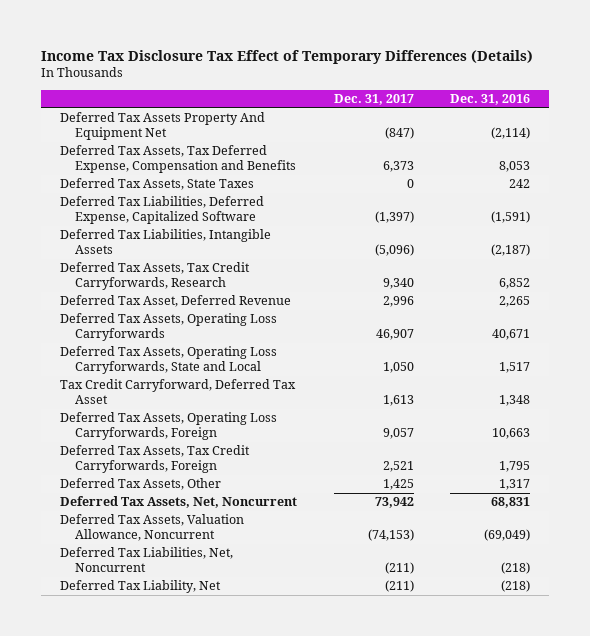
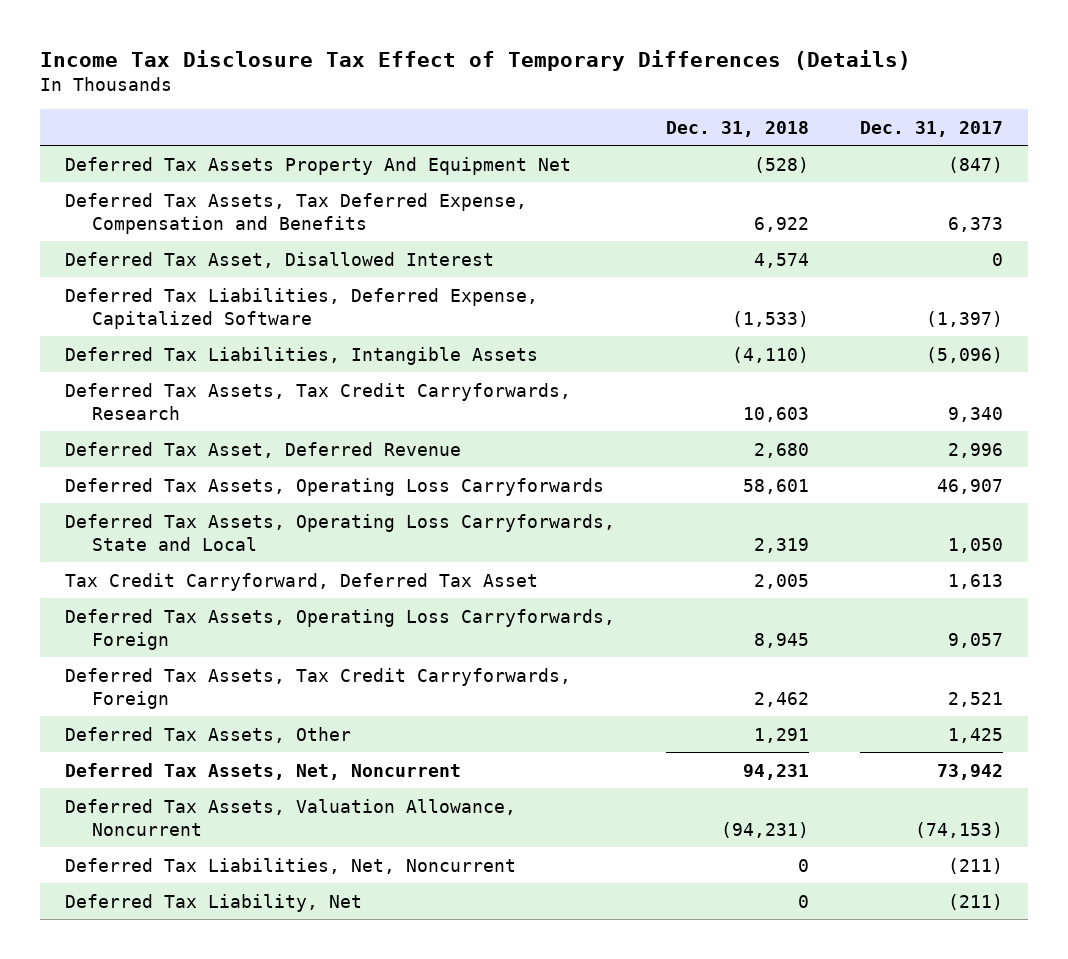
[450,94,531,106] Dec. 31, 2016 -> none
none -> [665,120,809,137] Dec. 31, 2018
[59,178,254,191] Deferred Tax Assets, State Taxes -> [65,251,495,268] Deferred Tax Asset, Disallowed Interest

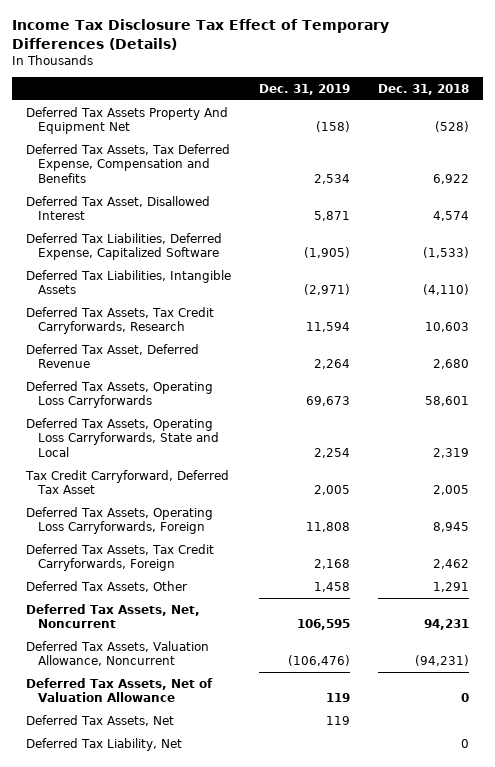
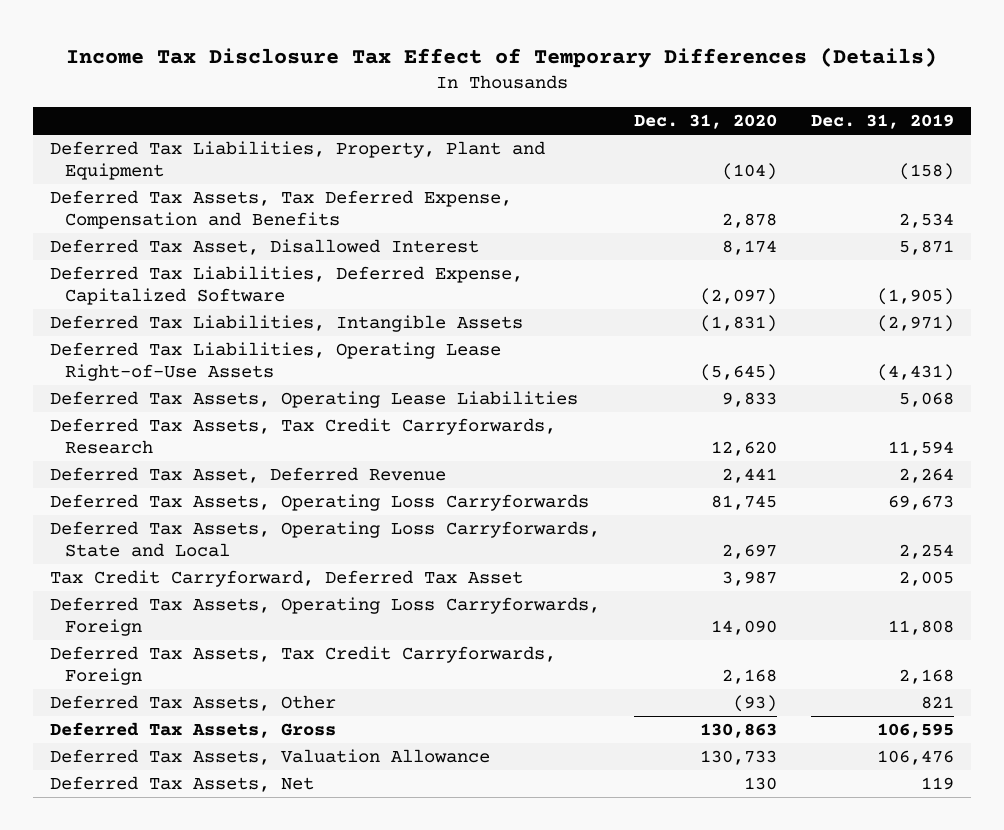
[378,83,470,95] Dec. 31, 2018 -> none
none -> [634,114,778,130] Dec. 31, 2020
[25,106,228,135] Deferred Tax Assets Property And Equipment Net -> [50,140,546,181] Deferred Tax Liabilities, Property, Plant and Equipment
none -> [50,341,502,382] Deferred Tax Liabilities, Operating Lease Right-of-Use Assets
none -> [50,390,579,408] Deferred Tax Assets, Operating Lease Liabilities
[25,677,213,703] Deferred Tax Assets, Net of Valuation Allowance -> none
[314,581,351,592] 1,458 -> [920,695,954,709] 821
[25,603,200,629] Deferred Tax Assets, Net, Noncurrent -> [50,721,337,738] Deferred Tax Assets, Gross
[25,640,209,667] Deferred Tax Assets, Valuation Allowance, Noncurrent -> [50,748,491,765] Deferred Tax Assets, Valuation Allowance
[288,655,351,667] (106,476) -> [876,749,954,765] 106,476
[25,737,182,751] Deferred Tax Liability, Net -> none

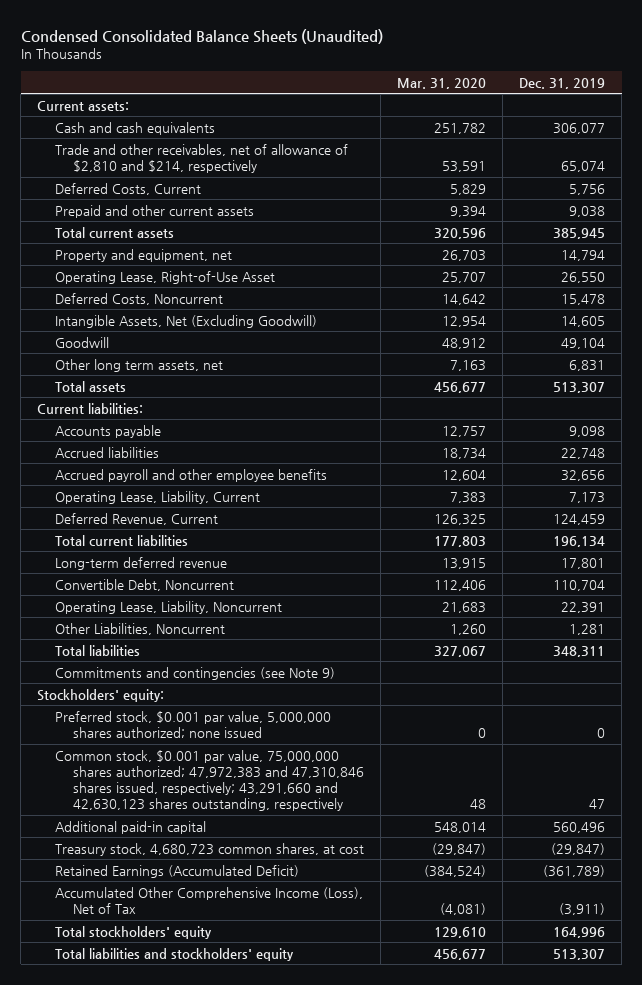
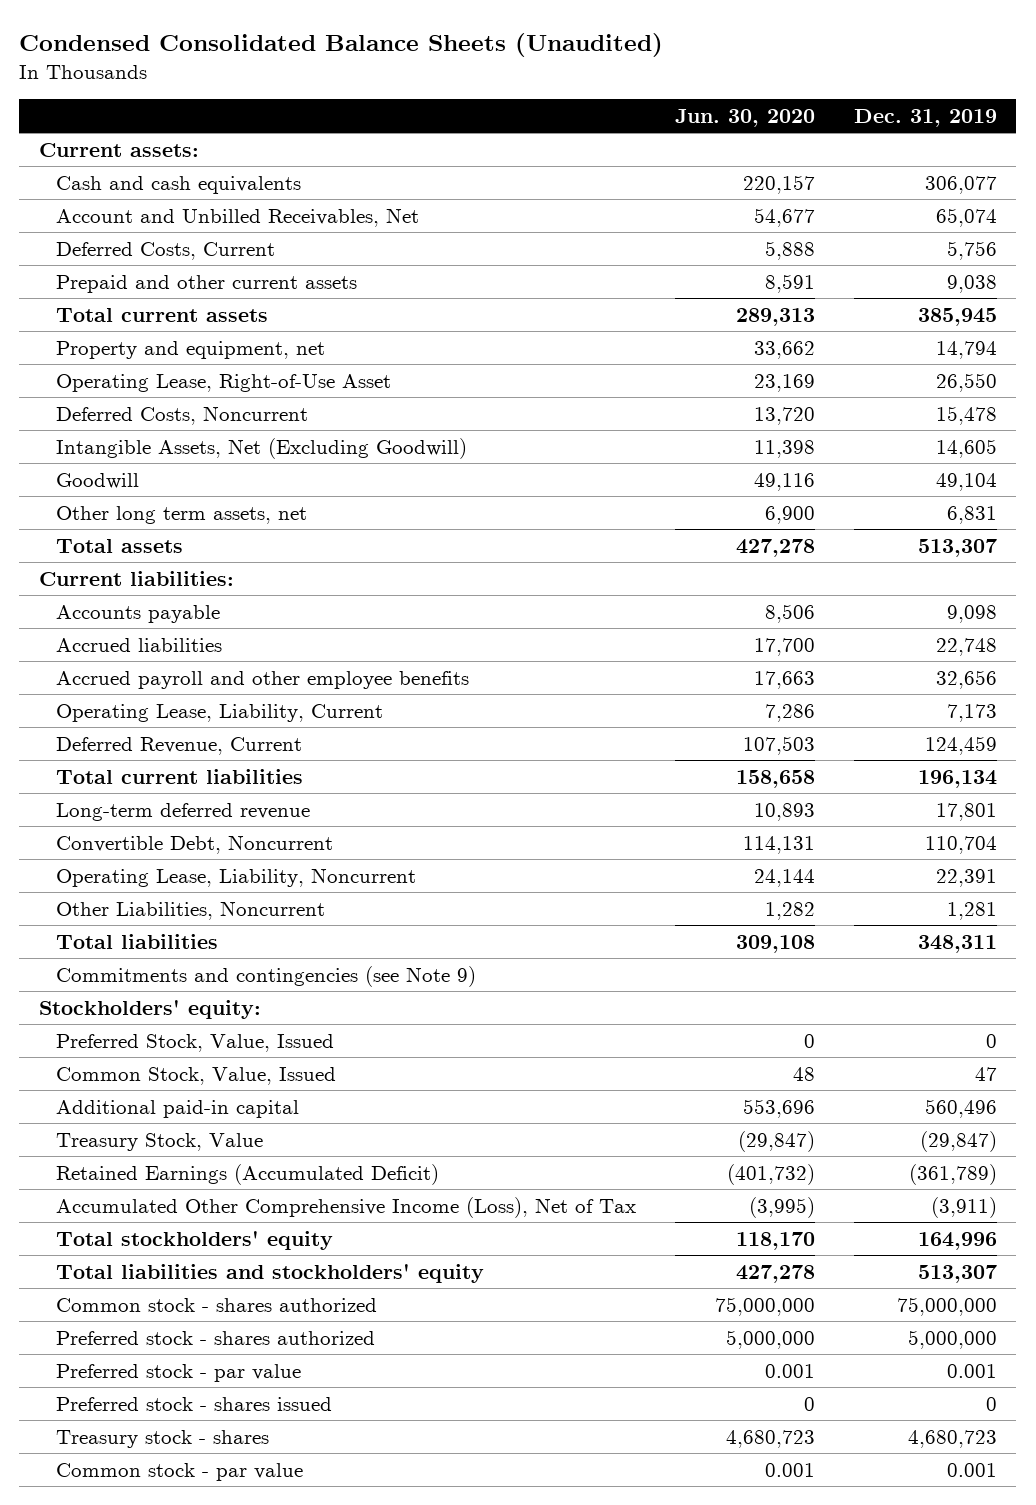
[397,77,487,89] Mar. 31, 2020 -> none
none -> [674,108,815,127] Jun. 30, 2020
[55,143,349,173] Trade and other receivables, net of allowance of $2,810 and $214, respectively -> [56,207,420,227] Account and Unbilled Receivables, Net
[55,710,332,738] Preferred stock, $0.001 par value, 5,000,000 shares authorized; none issued -> [56,1033,335,1052] Preferred Stock, Value, Issued
[55,749,364,811] Common stock, $0.001 par value, 75,000,000 shares authorized; 47,972,383 and 47,310,846 shares issued, respectively; 43,291,660 and 42,630,123 shares outstanding, respectively -> [56,1066,337,1085] Common Stock, Value, Issued
[55,842,365,856] Treasury stock, 4,680,723 common shares, at cost -> [56,1132,264,1151] Treasury Stock, Value
none -> [56,1297,378,1312] Common stock - shares authorized
none -> [56,1330,376,1345] Preferred stock - shares authorized
none -> [56,1363,302,1382] Preferred stock - par value
none -> [56,1396,333,1411] Preferred stock - shares issued
none -> [56,1429,270,1448] Treasury stock - shares
none -> [56,1462,304,1481] Common stock - par value

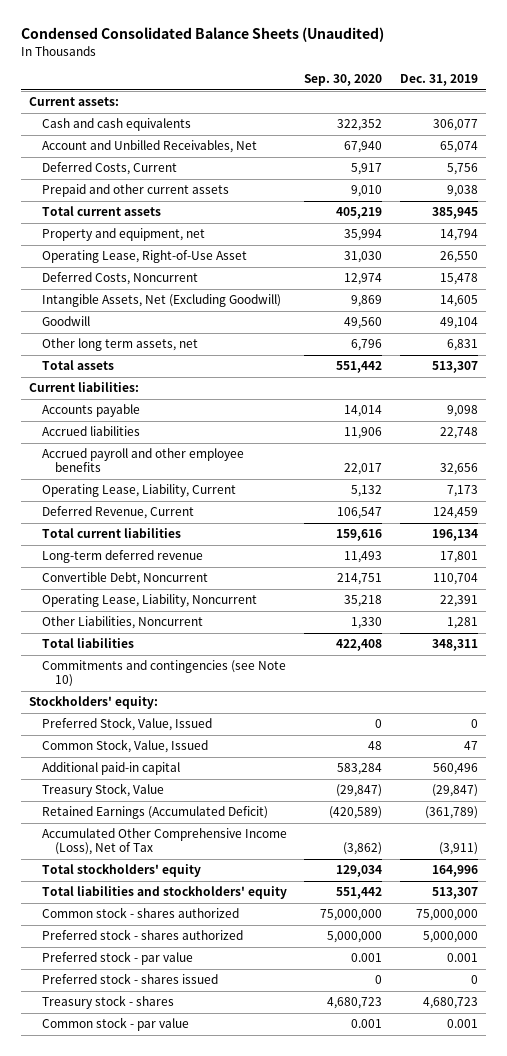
[674,108,815,127] Jun. 30, 2020 -> none
none -> [304,74,383,87] Sep. 30, 2020
[56,965,477,987] Commitments and contingencies (see Note 9) -> [41,660,286,688] Commitments and contingencies (see Note 10)

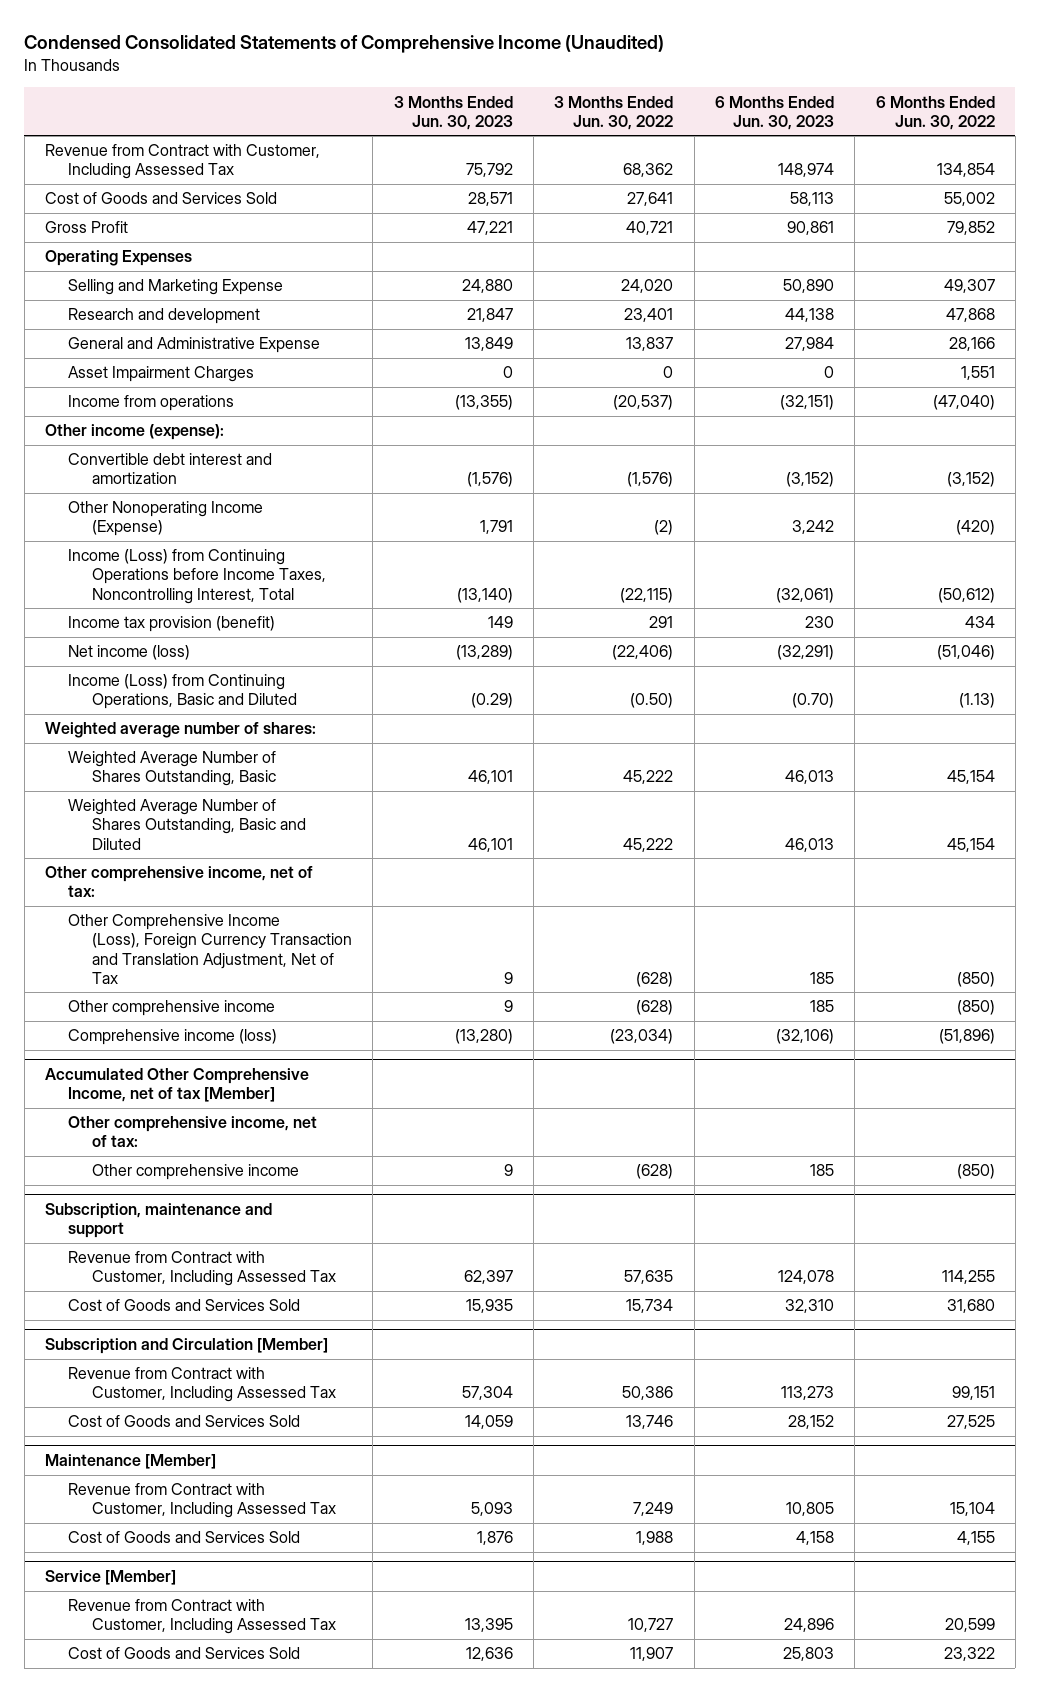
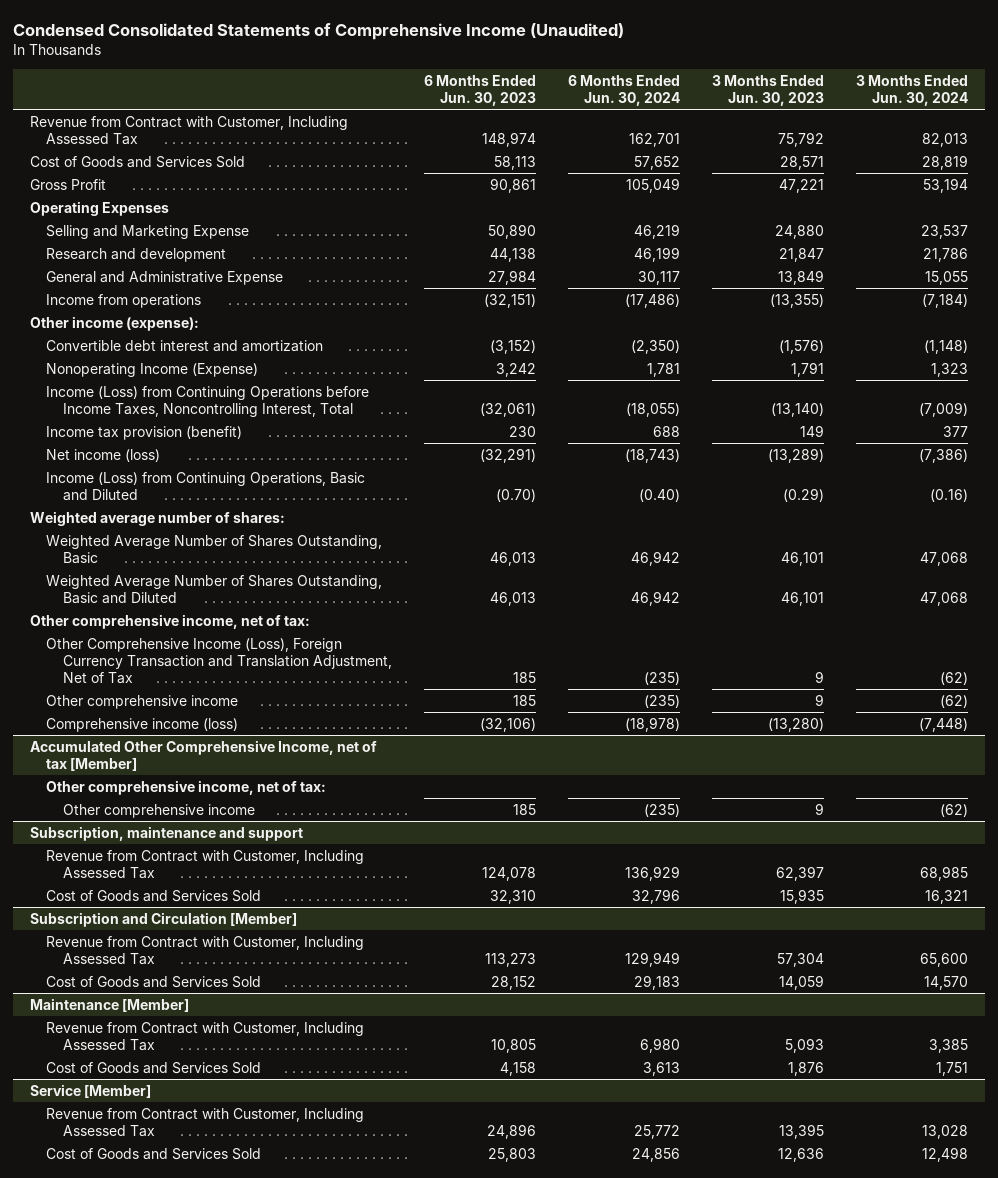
[554,95,674,130] 3 Months Ended Jun. 30, 2022 -> none
[875,95,995,130] 6 Months Ended Jun. 30, 2022 -> none
none -> [568,74,681,106] 6 Months Ended Jun. 30, 2024
none -> [856,74,969,106] 3 Months Ended Jun. 30, 2024
[68,366,255,383] Asset Impairment Charges -> none
[68,501,264,537] Other Nonoperating Income (Expense) -> [46,362,259,377] Nonoperating Income (Expense)

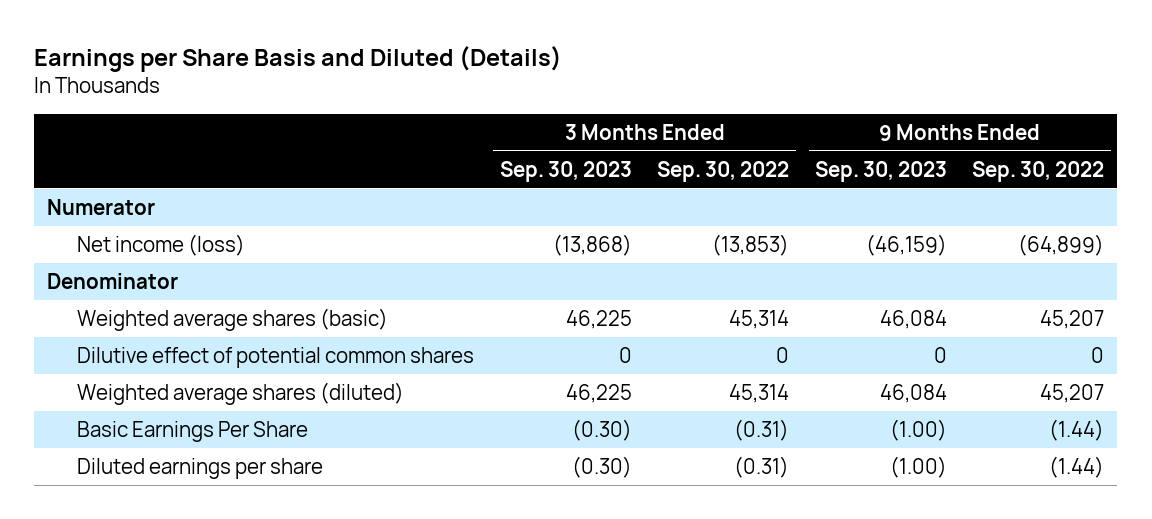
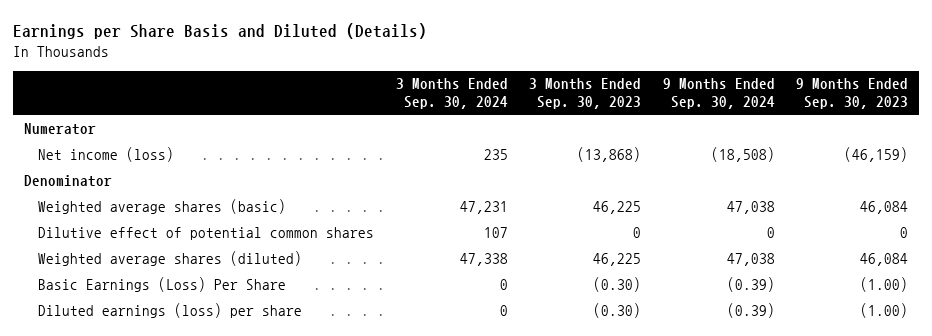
[657,160,790,182] Sep. 30, 2022 -> none
[972,160,1105,182] Sep. 30, 2022 -> none
none -> [395,78,508,110] 3 Months Ended Sep. 30, 2024
none -> [662,78,775,110] 9 Months Ended Sep. 30, 2024
[77,421,309,443] Basic Earnings Per Share -> [37,276,286,292] Basic Earnings (Loss) Per Share
[77,458,324,480] Diluted earnings per share -> [37,302,302,318] Diluted earnings (loss) per share

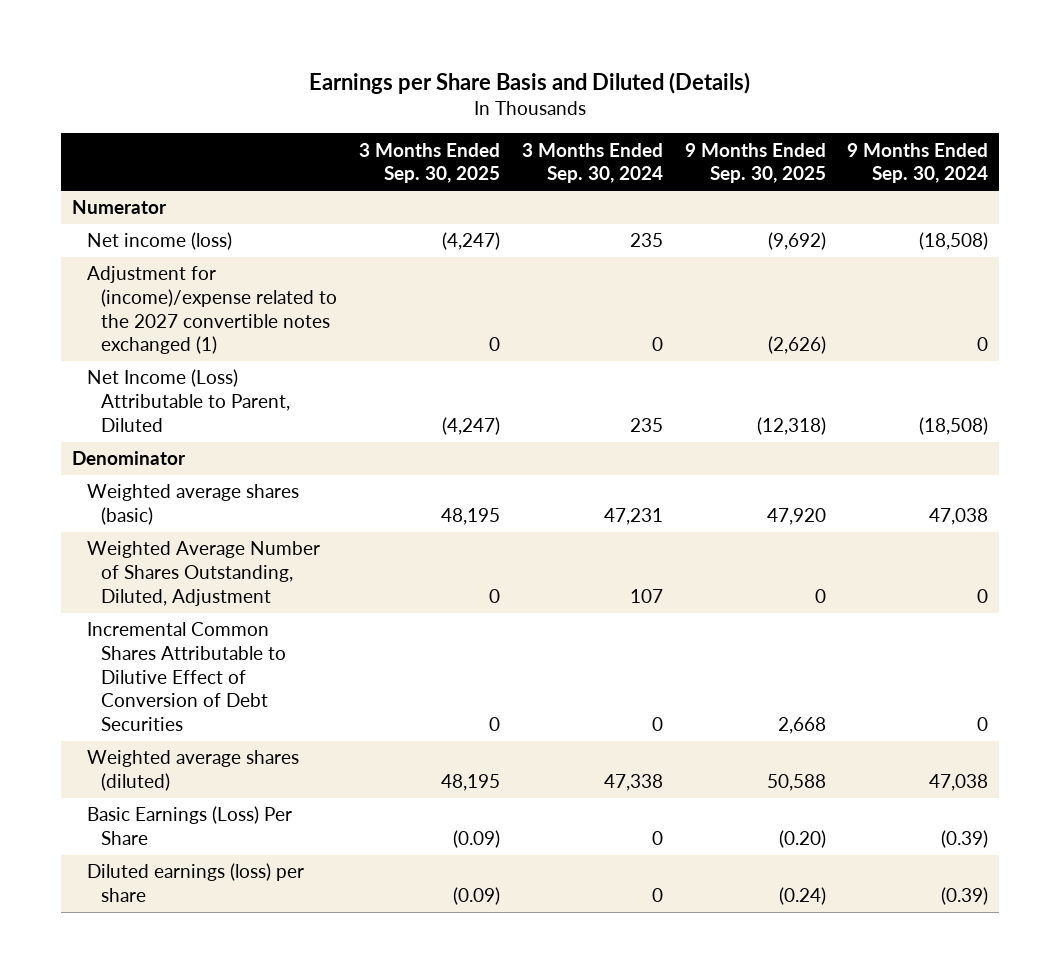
[529,78,642,110] 3 Months Ended Sep. 30, 2023 -> none
[796,78,909,110] 9 Months Ended Sep. 30, 2023 -> none
none -> [359,142,501,184] 3 Months Ended Sep. 30, 2025
none -> [684,142,826,184] 9 Months Ended Sep. 30, 2025
none -> [86,266,338,355] Adjustment for (income)/expense related to the 2027 convertible notes exchanged (1)
none -> [86,369,291,432] Net Income (Loss) Attributable to Parent, Diluted
[37,226,374,240] Dilutive effect of potential common shares -> [86,541,320,606] Weighted Average Number of Shares Outstanding, Diluted, Adjustment
none -> [86,622,287,732] Incremental Common Shares Attributable to Dilutive Effect of Conversion of Debt Securities

